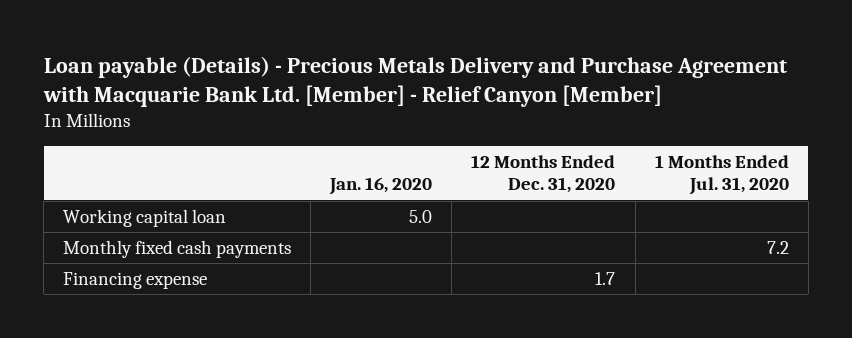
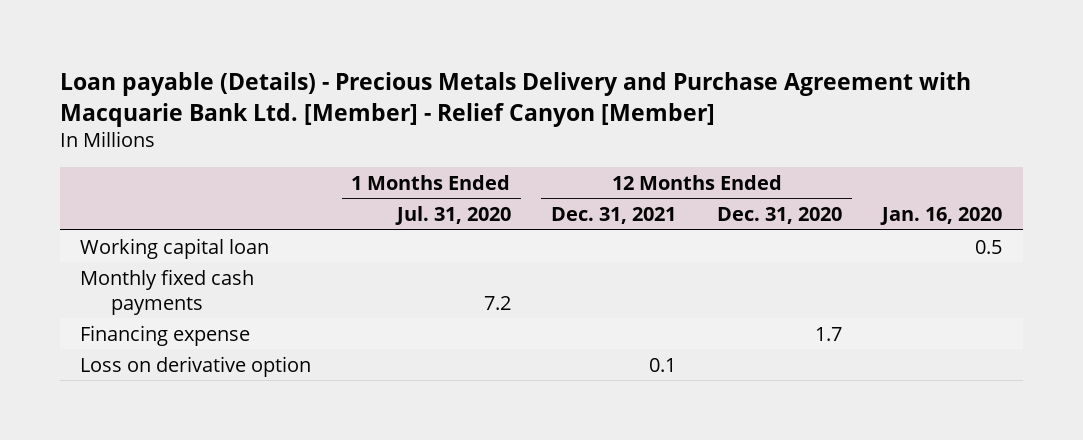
none -> [551,206,677,224] Dec. 31, 2021
[409,210,433,224] 5.0 -> [975,239,1003,254] 0.5
none -> [80,355,312,377] Loss on derivative option

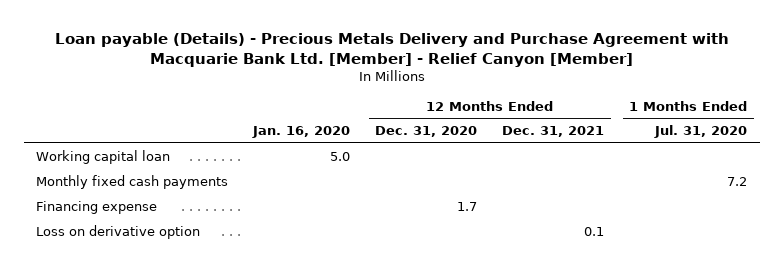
[975,239,1003,254] 0.5 -> [330,151,351,161] 5.0

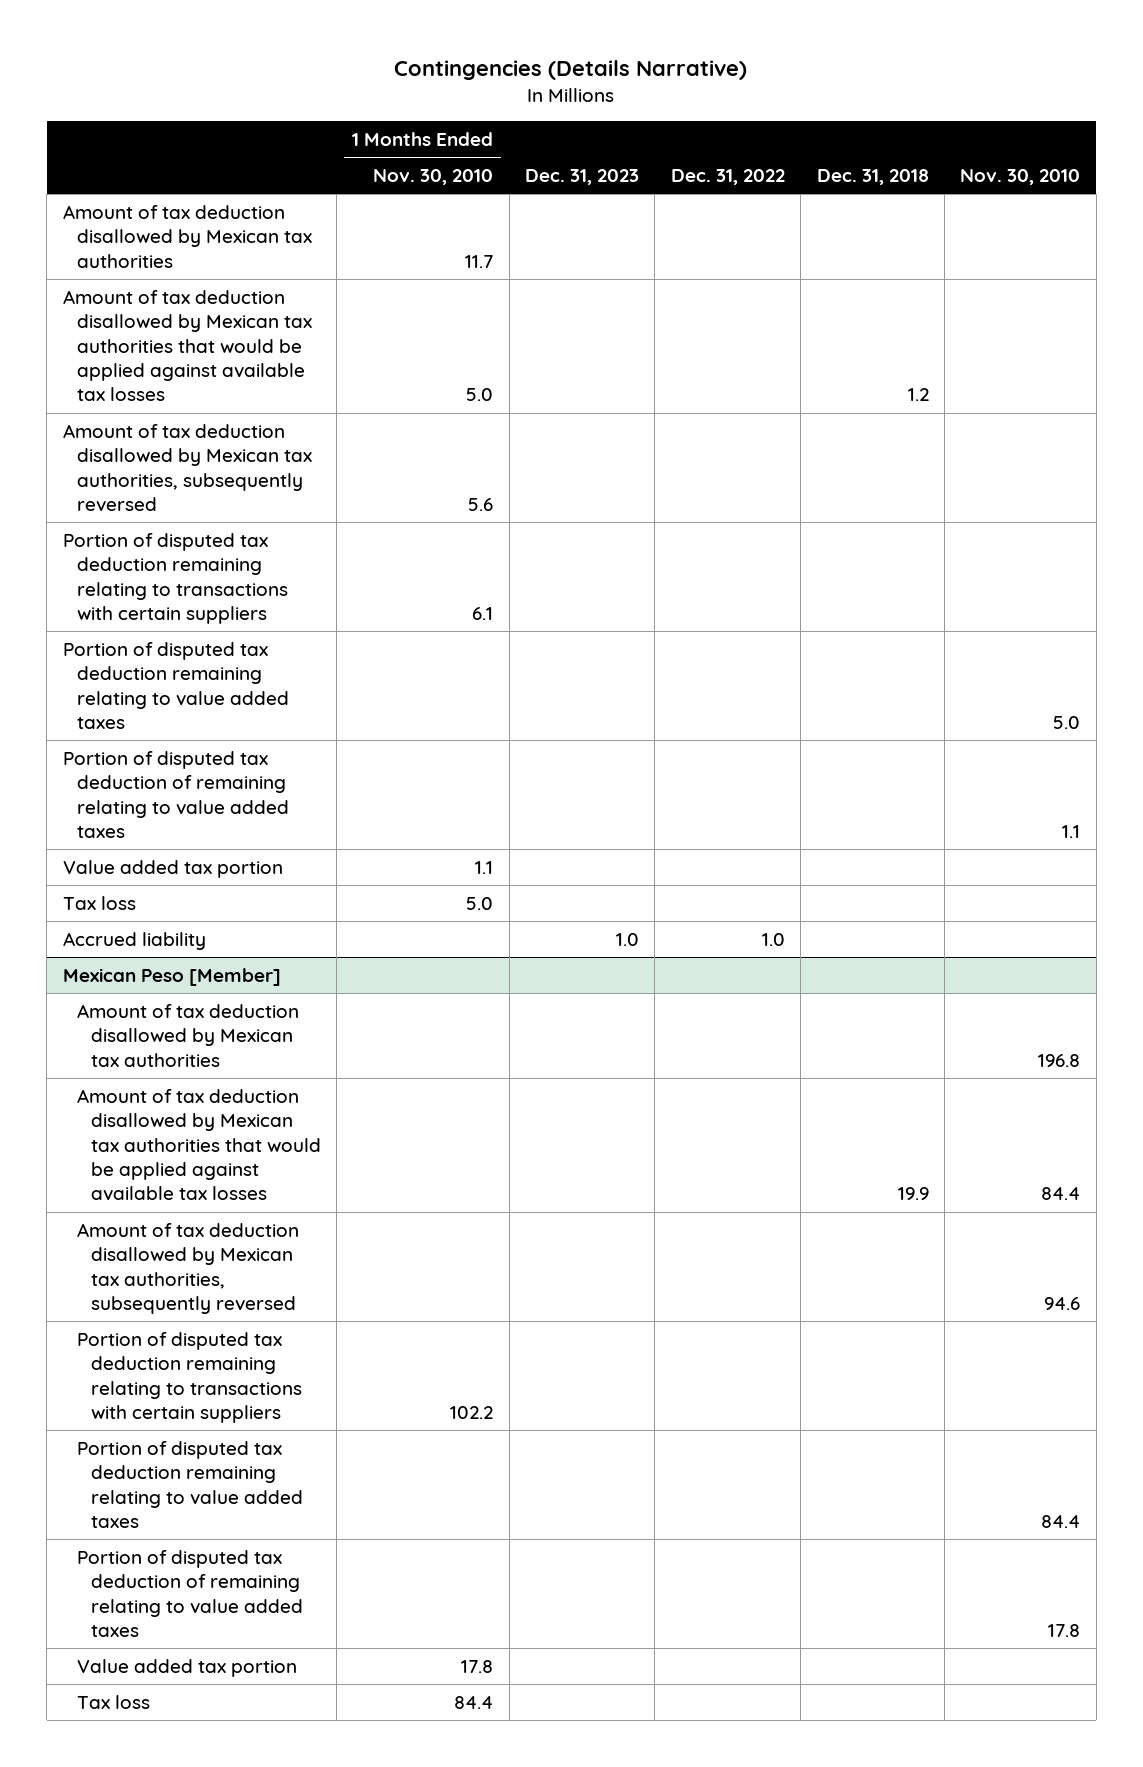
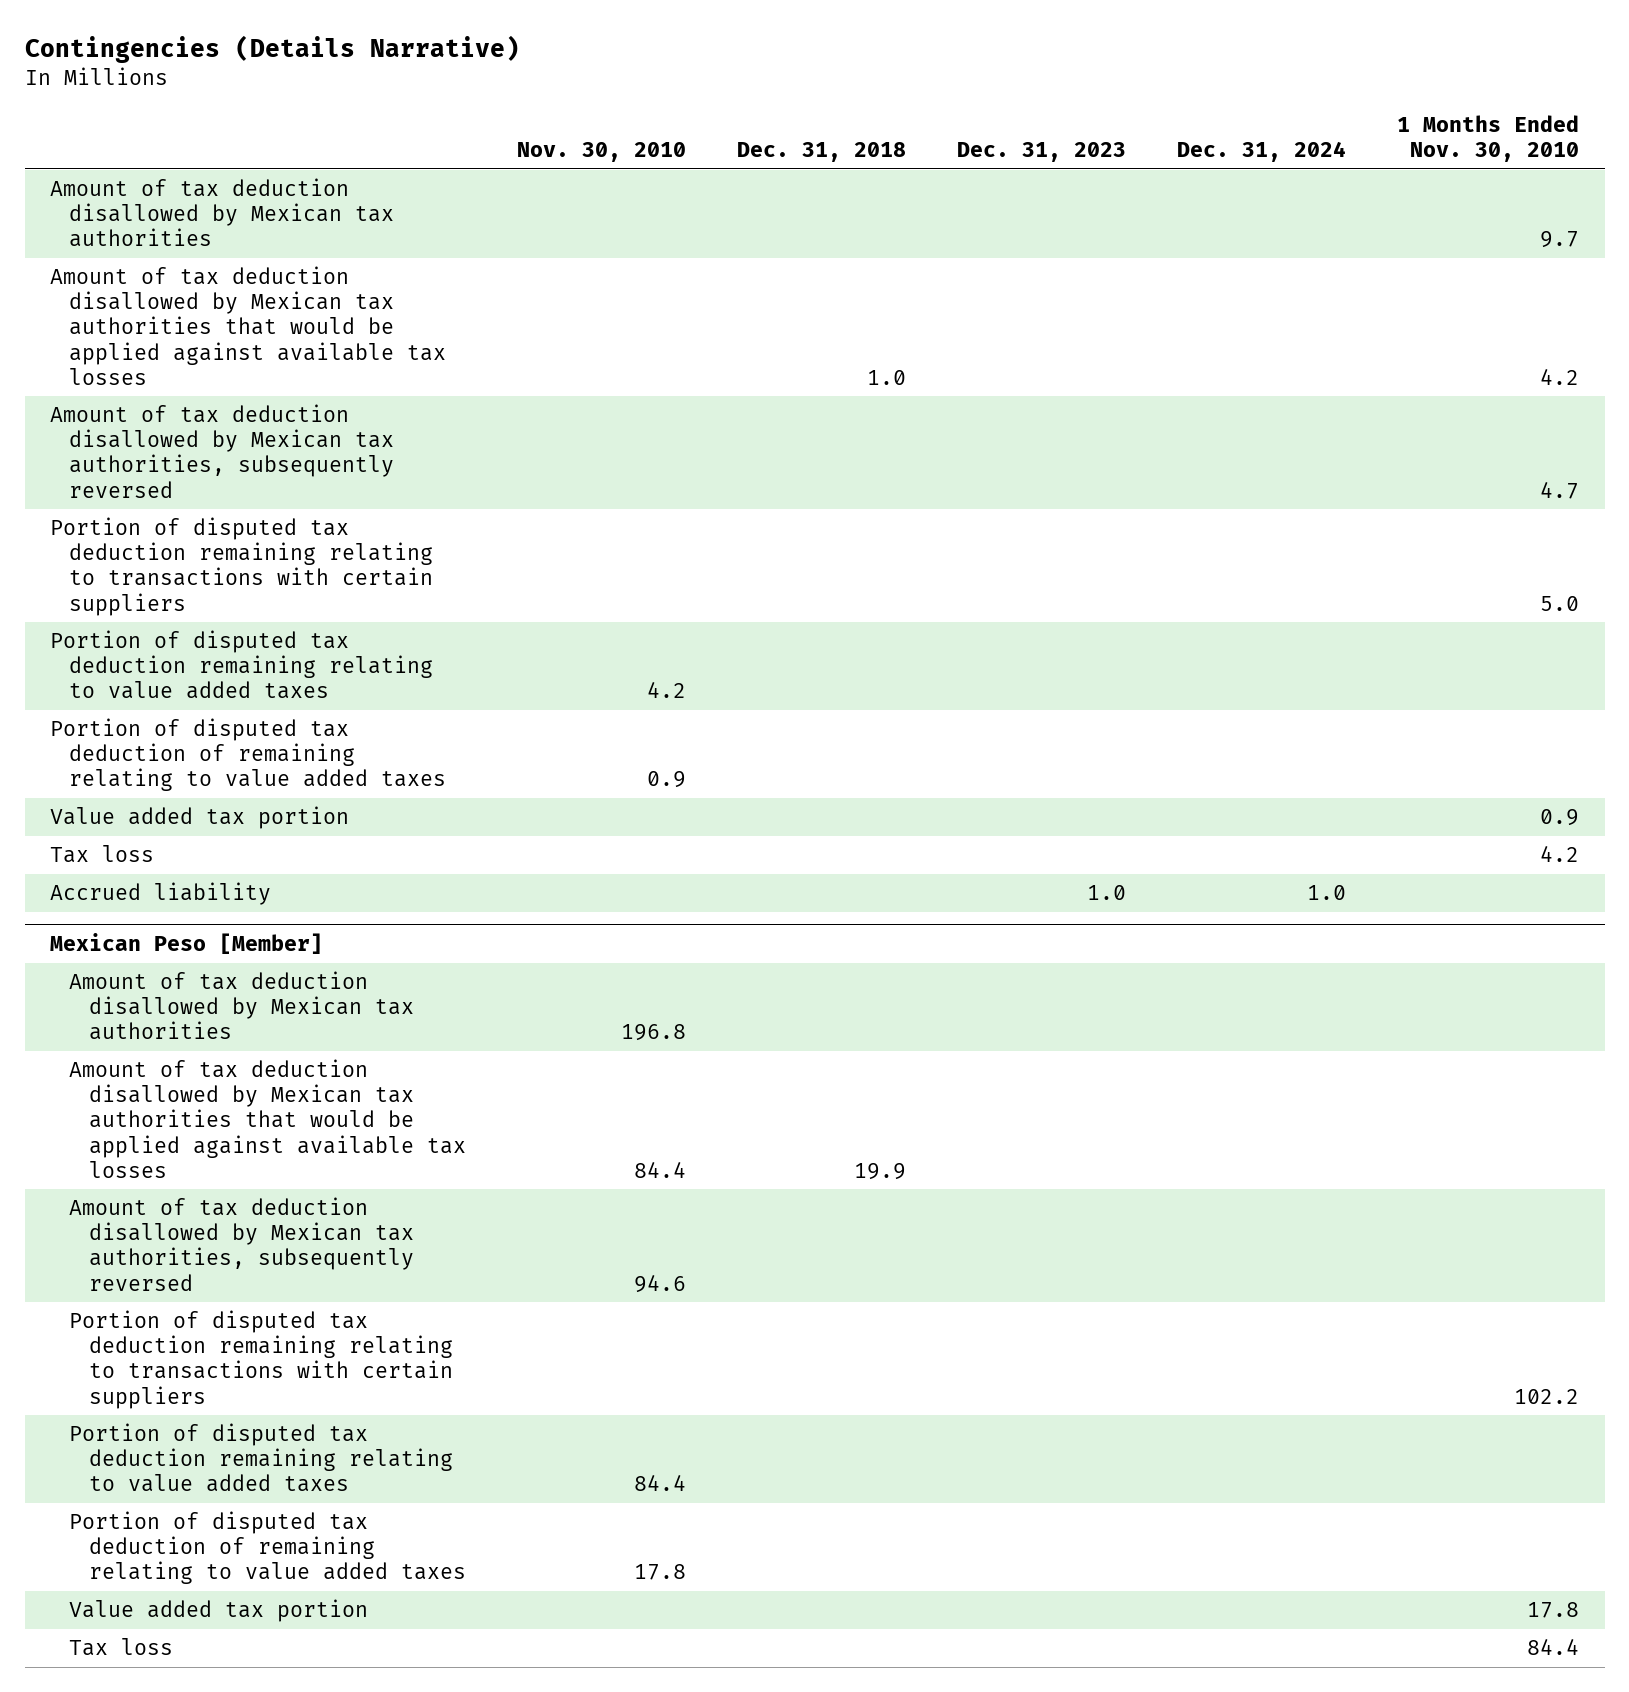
[670,168,785,185] Dec. 31, 2022 -> none
none -> [1176,140,1346,162] Dec. 31, 2024
[465,254,494,268] 11.7 -> [1540,231,1580,249] 9.7
[466,388,494,402] 5.0 -> [1540,367,1580,385] 4.2
[907,388,929,402] 1.2 -> [866,369,906,385] 1.0
[468,498,494,512] 5.6 -> [1540,480,1580,499] 4.7
[472,607,494,621] 6.1 -> [1540,595,1580,611] 5.0
[1053,716,1081,730] 5.0 -> [646,681,686,699] 4.2
[1062,825,1081,839] 1.1 -> [646,771,686,789] 0.9
[475,860,494,874] 1.1 -> [1540,809,1580,827] 0.9
[466,896,494,910] 5.0 -> [1540,845,1580,863] 4.2

